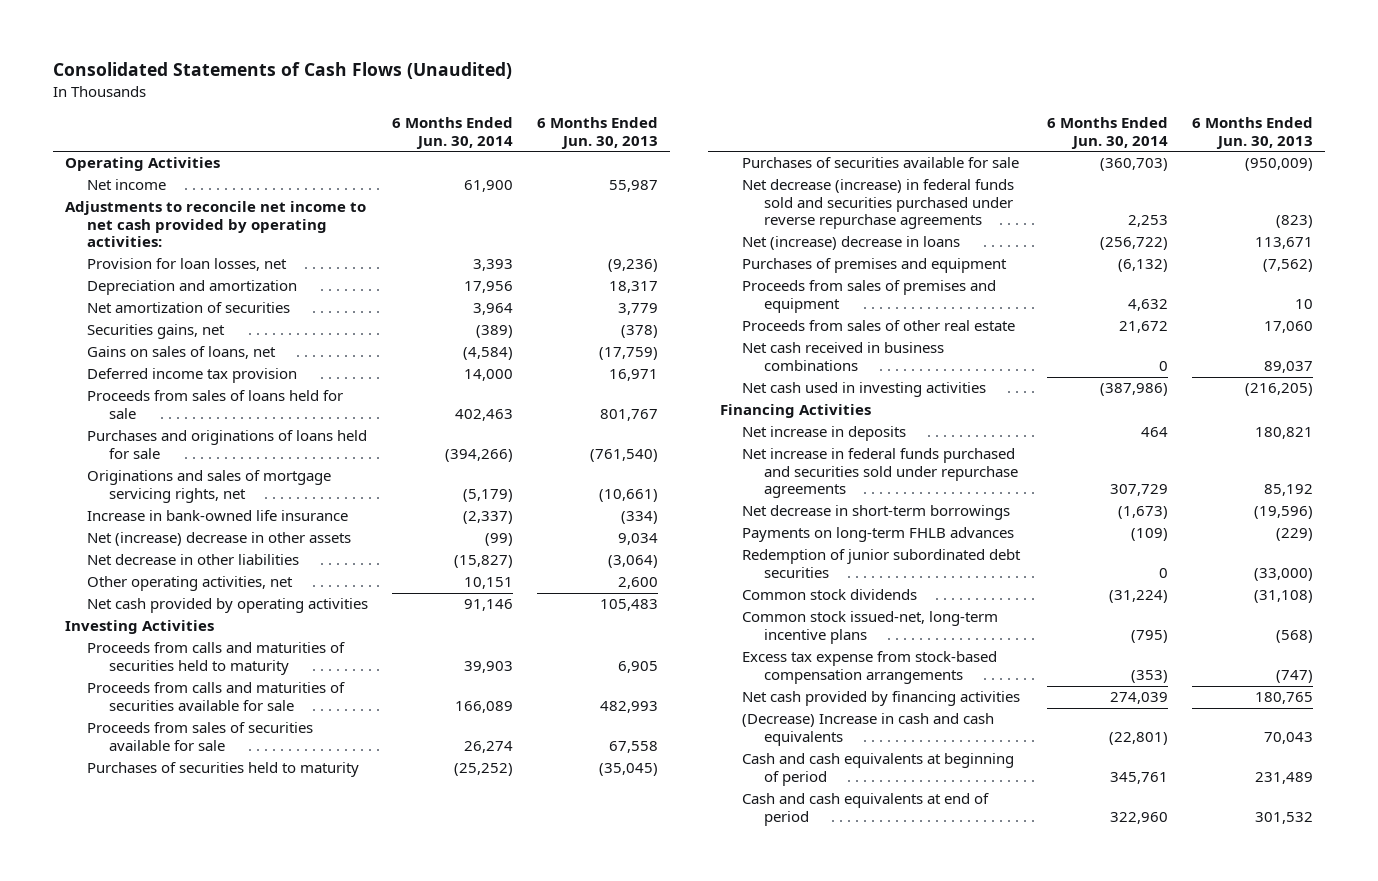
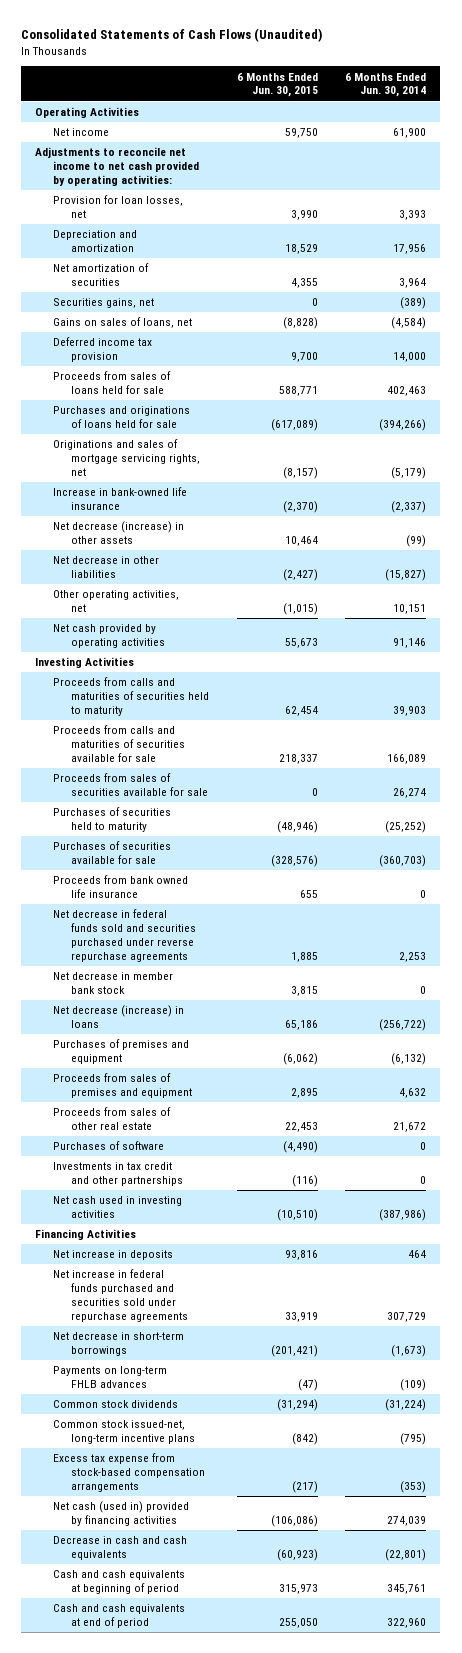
[536,117,658,149] 6 Months Ended Jun. 30, 2013 -> none
none -> [236,72,318,98] 6 Months Ended Jun. 30, 2015
[86,532,351,547] Net (increase) decrease in other assets -> [53,521,185,545] Net decrease (increase) in other assets
none -> [53,875,189,899] Proceeds from bank owned life insurance
[742,179,1015,230] Net decrease (increase) in federal funds sold and securities purchased under reverse repurchase agreements -> [53,909,196,962] Net decrease in federal funds sold and securities purchased under reverse repurchase agreements
none -> [53,972,174,995] Net decrease in member bank stock
[742,236,961,251] Net (increase) decrease in loans -> [53,1005,185,1029] Net decrease (increase) in loans
[742,342,945,371] Net cash received in business combinations -> none
none -> [53,1141,165,1151] Purchases of software
none -> [53,1162,183,1187] Investments in tax credit and other partnerships
[742,549,1022,578] Redemption of junior subordinated debt securities -> none
[742,691,1021,707] Net cash provided by financing activities -> [53,1501,190,1527] Net cash (used in) provided by financing activities
[742,713,995,746] (Decrease) Increase in cash and cash equivalents -> [53,1536,188,1561] Decrease in cash and cash equivalents

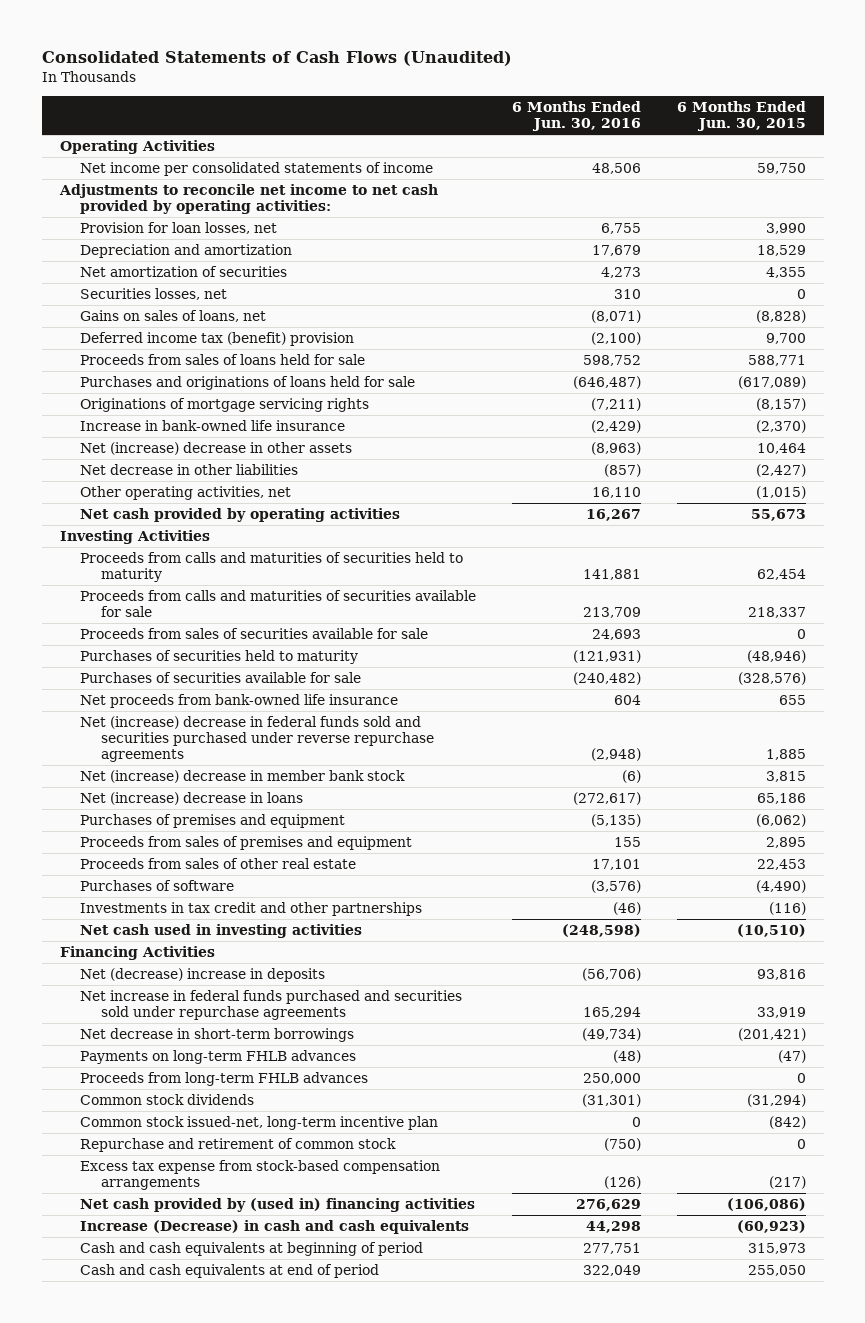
[345,72,427,98] 6 Months Ended Jun. 30, 2014 -> none
none -> [511,101,641,132] 6 Months Ended Jun. 30, 2016
[53,128,110,137] Net income -> [80,162,434,177] Net income per consolidated statements of income
[53,298,155,309] Securities gains, net -> [80,288,228,301] Securities losses, net
[53,337,153,363] Deferred income tax provision -> [80,332,355,347] Deferred income tax (benefit) provision
[53,439,200,477] Originations and sales of mortgage servicing rights, net -> [80,398,370,413] Originations of mortgage servicing rights
[53,521,185,545] Net decrease (increase) in other assets -> [80,442,353,456] Net (increase) decrease in other assets
[53,875,189,899] Proceeds from bank owned life insurance -> [80,694,399,709] Net proceeds from bank-owned life insurance
[53,909,196,962] Net decrease in federal funds sold and securities purchased under reverse repurchase agreements -> [80,716,434,763] Net (increase) decrease in federal funds sold and securities purchased under reverse repurchase agreements
[53,972,174,995] Net decrease in member bank stock -> [80,770,406,784] Net (increase) decrease in member bank stock
[53,1005,185,1029] Net decrease (increase) in loans -> [80,792,304,806] Net (increase) decrease in loans
[53,1250,174,1261] Net increase in deposits -> [80,968,326,983] Net (decrease) increase in deposits
none -> [80,1072,369,1087] Proceeds from long-term FHLB advances
[53,1420,195,1445] Common stock issued-net, long-term incentive plans -> [80,1116,439,1131] Common stock issued-net, long-term incentive plan
none -> [80,1138,397,1153] Repurchase and retirement of common stock
[53,1501,190,1527] Net cash (used in) provided by financing activities -> [80,1198,476,1213] Net cash provided by (used in) financing activities
[53,1536,188,1561] Decrease in cash and cash equivalents -> [80,1220,470,1235] Increase (Decrease) in cash and cash equivalents

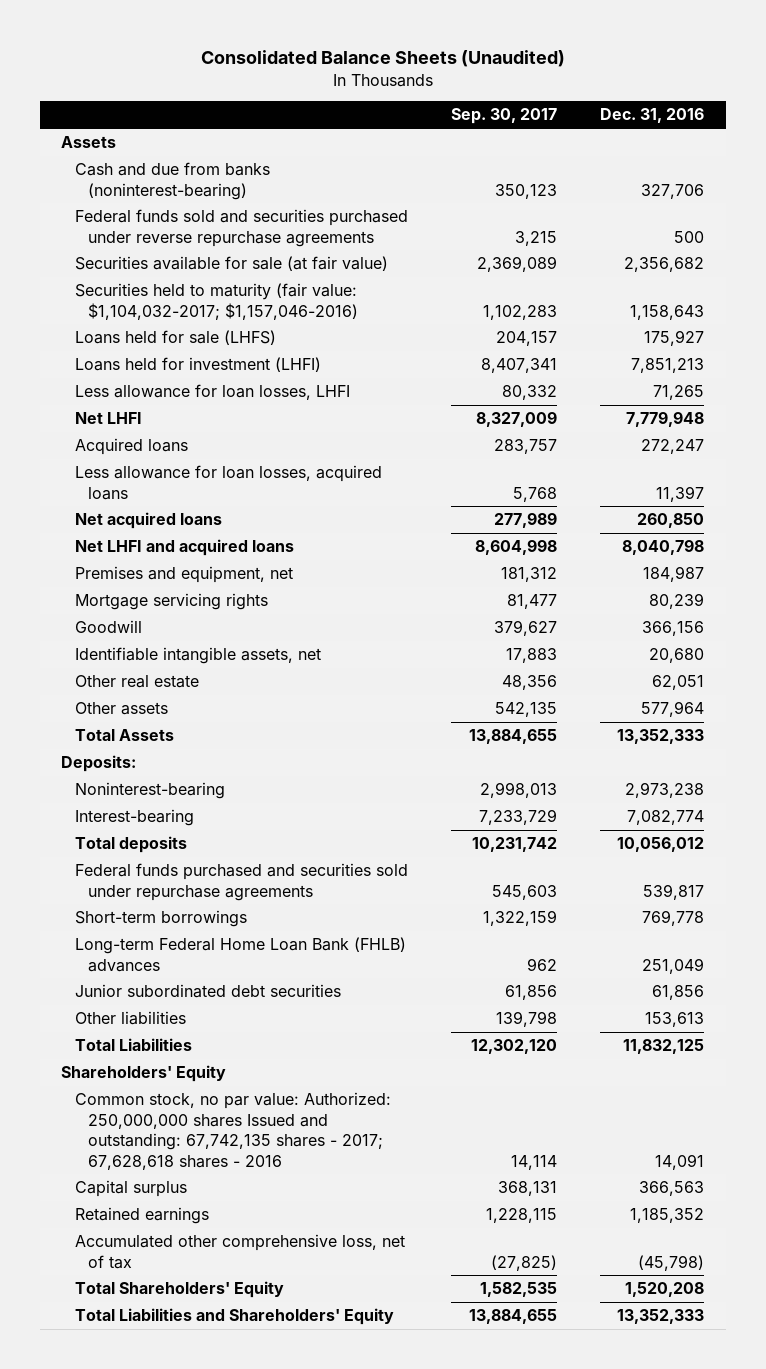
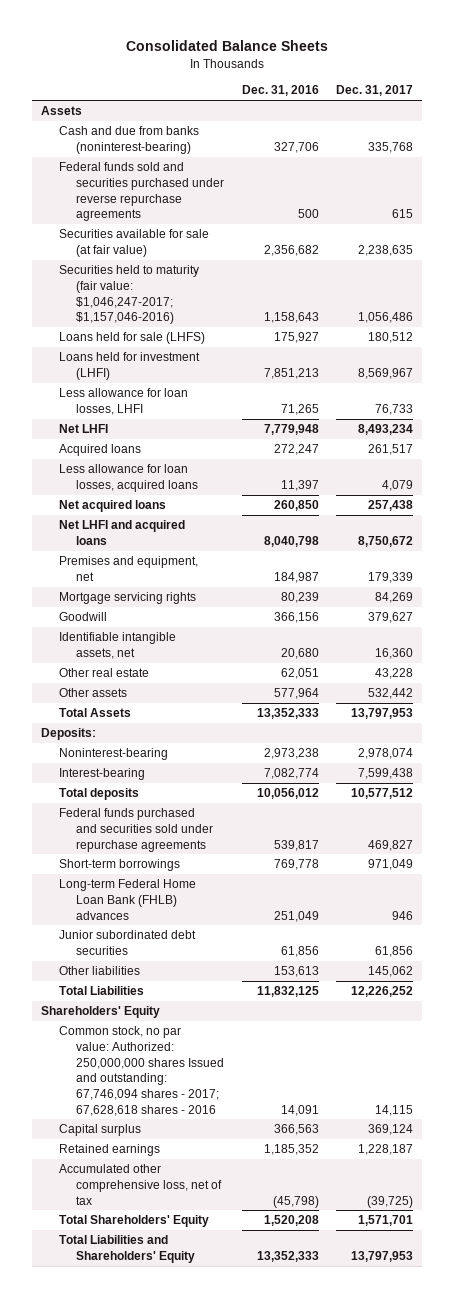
[200,50,565,68] Consolidated Balance Sheets (Unaudited) -> [126,40,329,52] Consolidated Balance Sheets
[451,108,558,125] Sep. 30, 2017 -> none
none -> [336,85,414,97] Dec. 31, 2017
[74,283,359,320] Securities held to maturity (fair value: $1,104,032-2017; $1,157,046-2016) -> [58,265,199,325] Securities held to maturity (fair value: $1,046,247-2017; $1,157,046-2016)
[74,1092,391,1170] Common stock, no par value: Authorized: 250,000,000 shares Issued and outstanding: 67,742,135 shares - 2017; 67,628,618 shares - 2016 -> [58,1026,225,1116] Common stock, no par value: Authorized: 250,000,000 shares Issued and outstanding: 67,746,094 shares - 2017; 67,628,618 shares - 2016

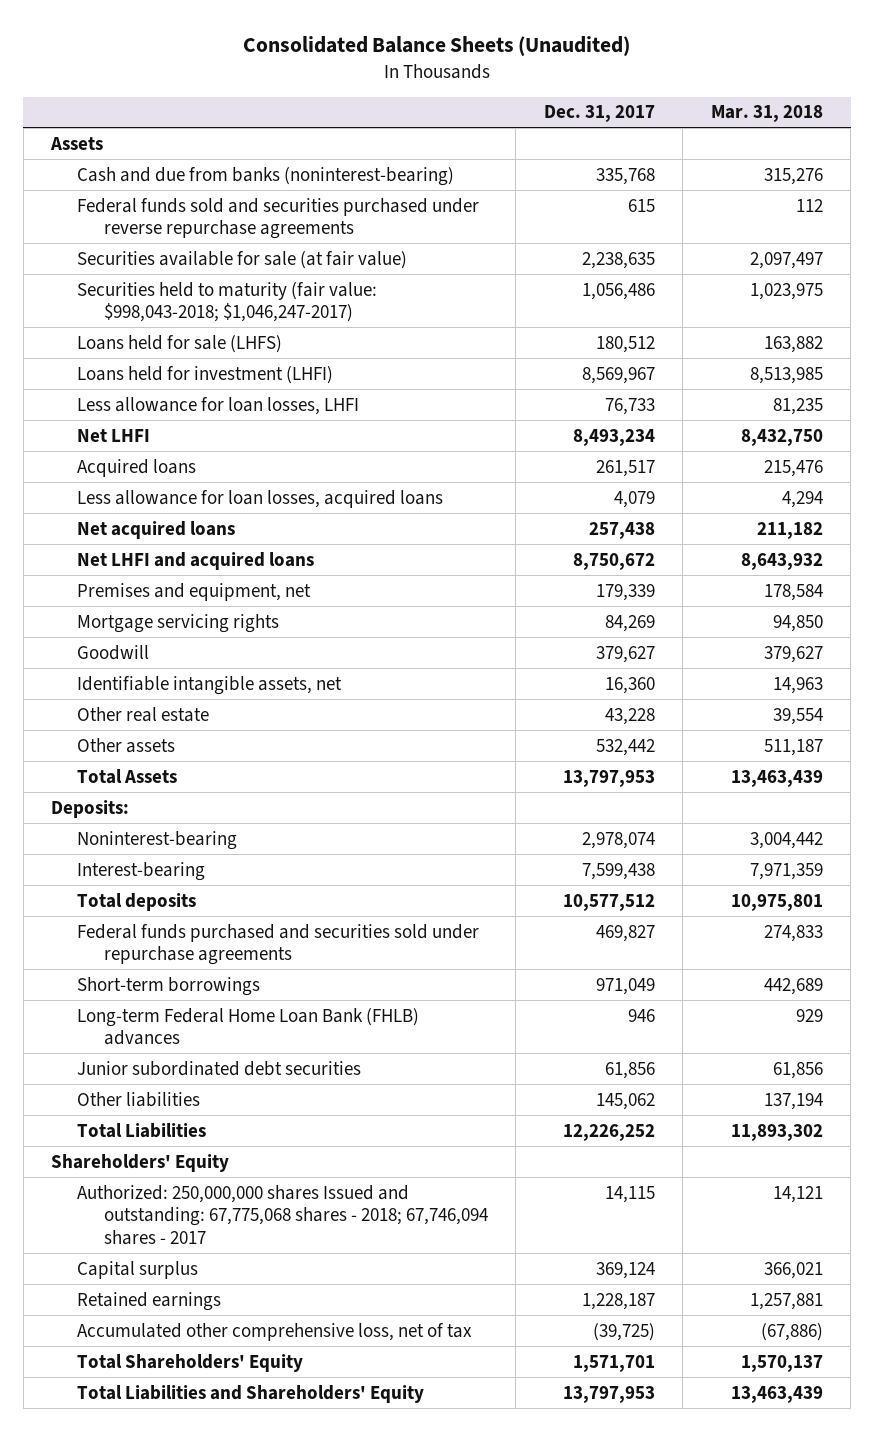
[126,40,329,52] Consolidated Balance Sheets -> [242,36,630,57] Consolidated Balance Sheets (Unaudited)
[241,85,319,97] Dec. 31, 2016 -> none
none -> [710,105,823,123] Mar. 31, 2018
[58,265,199,325] Securities held to maturity (fair value: $1,046,247-2017; $1,157,046-2016) -> [77,281,378,323] Securities held to maturity (fair value: $998,043-2018; $1,046,247-2017)
[58,1026,225,1116] Common stock, no par value: Authorized: 250,000,000 shares Issued and outstanding: 67,746,094 shares - 2017; 67,628,618 shares - 2016 -> [77,1184,488,1245] Authorized: 250,000,000 shares Issued and outstanding: 67,775,068 shares - 2018; 67,746,094 shares - 2017

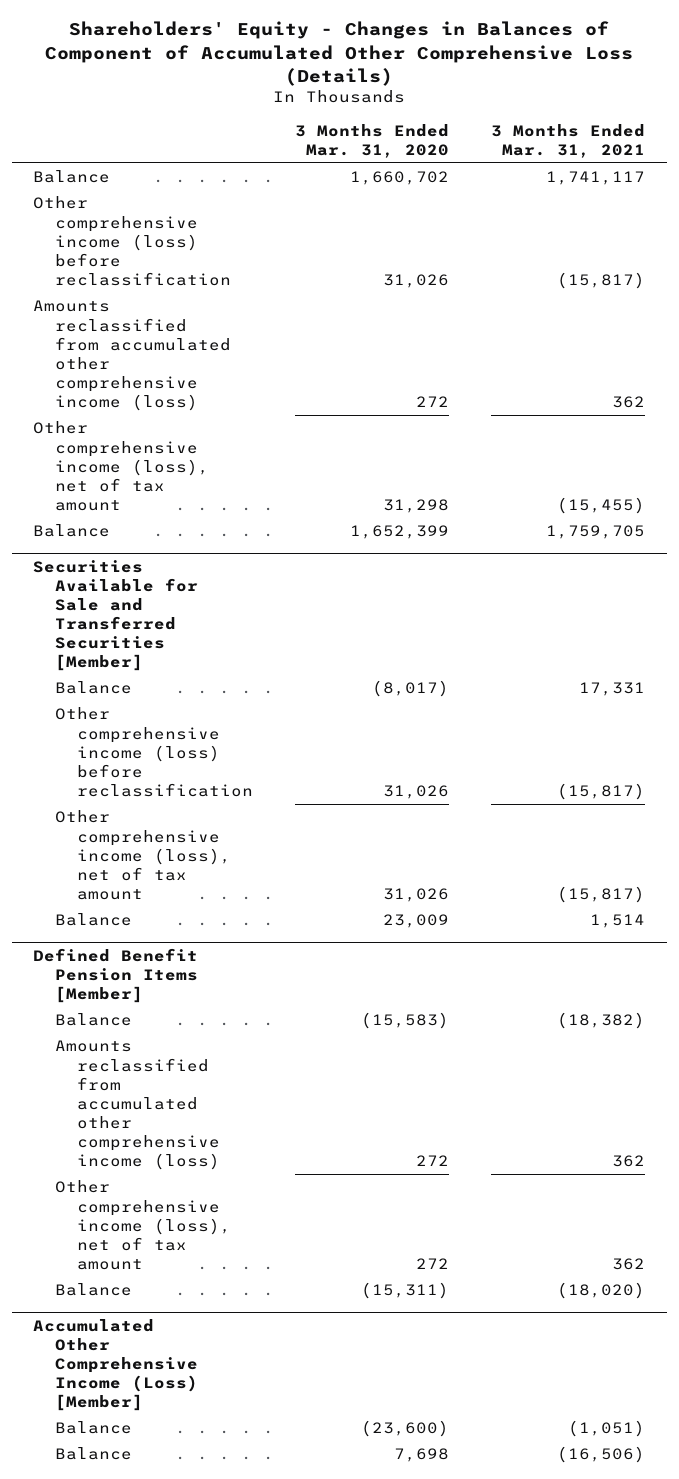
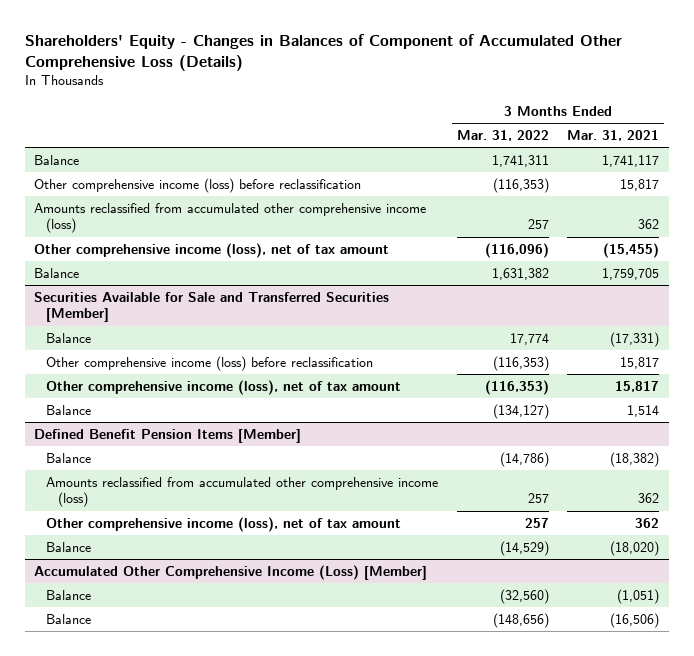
[295,123,450,158] 3 Months Ended Mar. 31, 2020 -> none
none -> [456,130,549,142] Mar. 31, 2022
[557,271,646,289] (15,817) -> [620,178,660,191] 15,817
[579,682,646,697] 17,331 -> [610,331,660,347] (17,331)
[557,782,646,800] (15,817) -> [620,356,660,369] 15,817
[557,885,646,903] (15,817) -> [615,380,660,392] 15,817

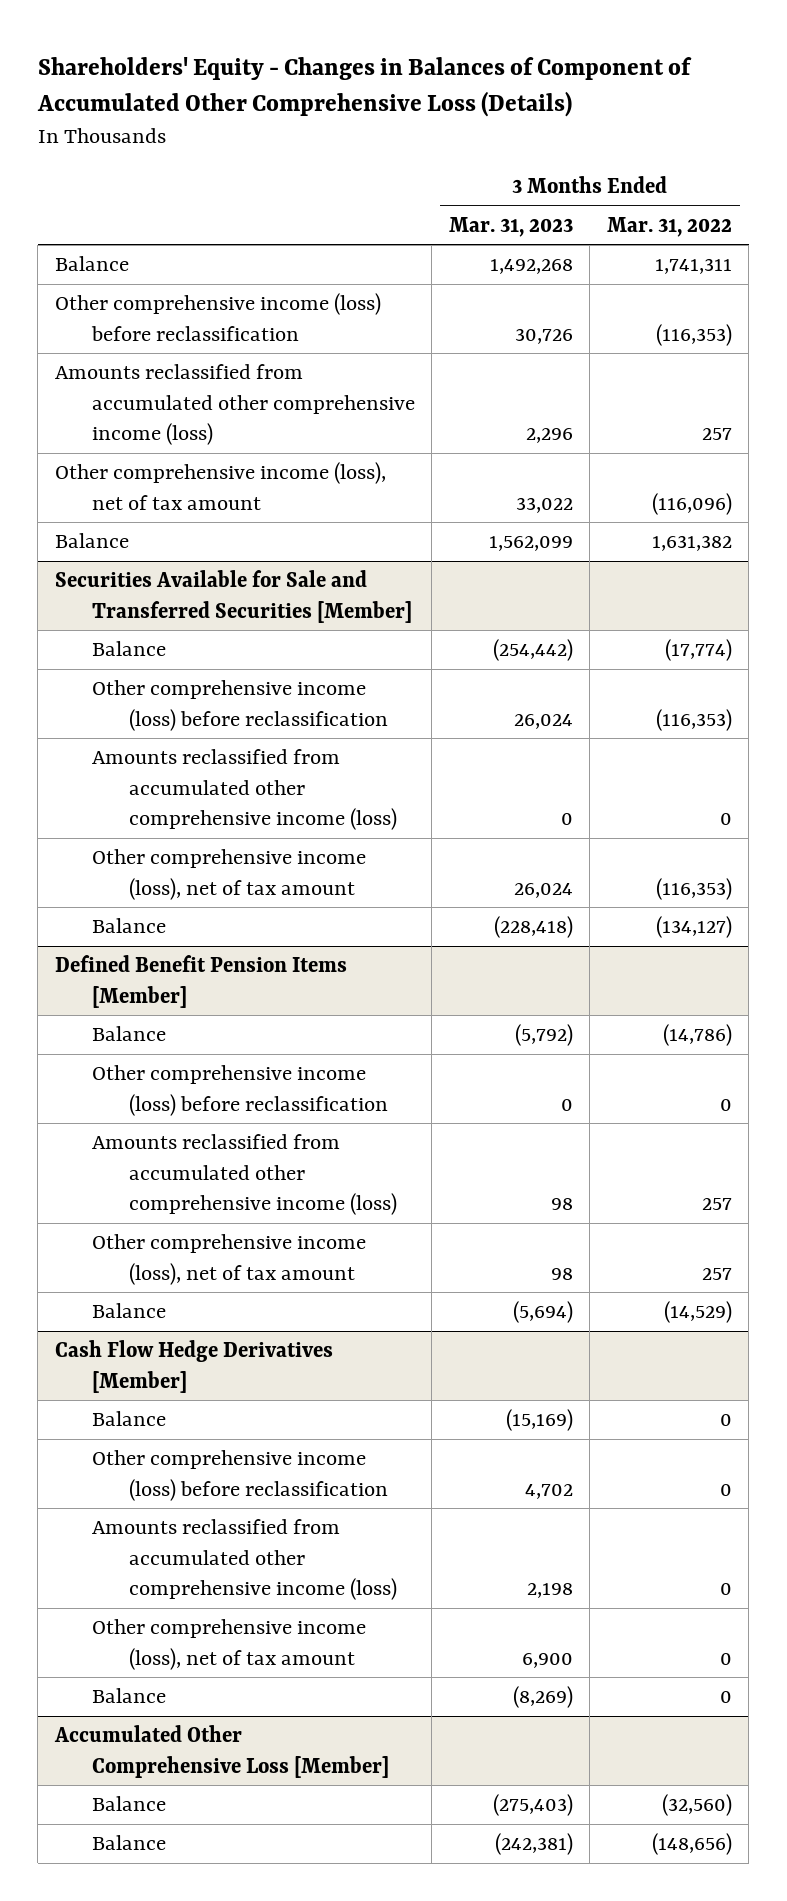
[567,130,660,142] Mar. 31, 2021 -> none
none -> [448,216,573,237] Mar. 31, 2023
[509,332,549,345] 17,774 -> [664,639,732,662] (17,774)
none -> [91,749,397,831] Amounts reclassified from accumulated other comprehensive income (loss)
none -> [91,1065,388,1116] Other comprehensive income (loss) before reclassification
none -> [54,1340,333,1393] Cash Flow Hedge Derivatives [Member]
none -> [91,1411,166,1427] Balance
none -> [91,1450,388,1501] Other comprehensive income (loss) before reclassification
none -> [91,1519,397,1601] Amounts reclassified from accumulated other comprehensive income (loss)
none -> [91,1619,366,1670] Other comprehensive income (loss), net of tax amount
none -> [91,1688,166,1704] Balance
[34,564,428,580] Accumulated Other Comprehensive Income (Loss) [Member] -> [53,1725,389,1778] Accumulated Other Comprehensive Loss [Member]

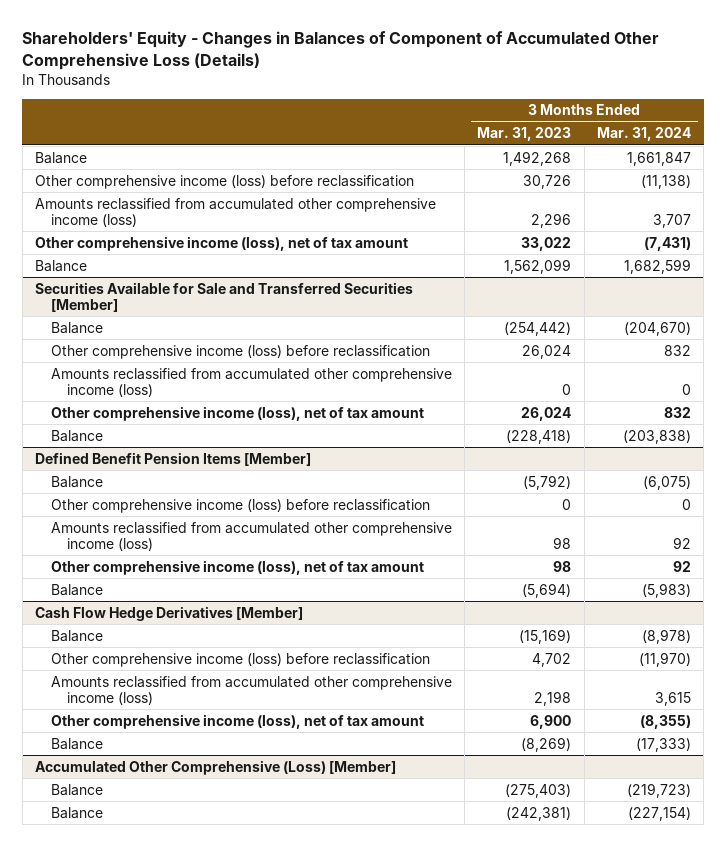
[606,216,732,237] Mar. 31, 2022 -> none
none -> [597,127,692,142] Mar. 31, 2024
[53,1725,389,1778] Accumulated Other Comprehensive Loss [Member] -> [34,759,396,775] Accumulated Other Comprehensive (Loss) [Member]

